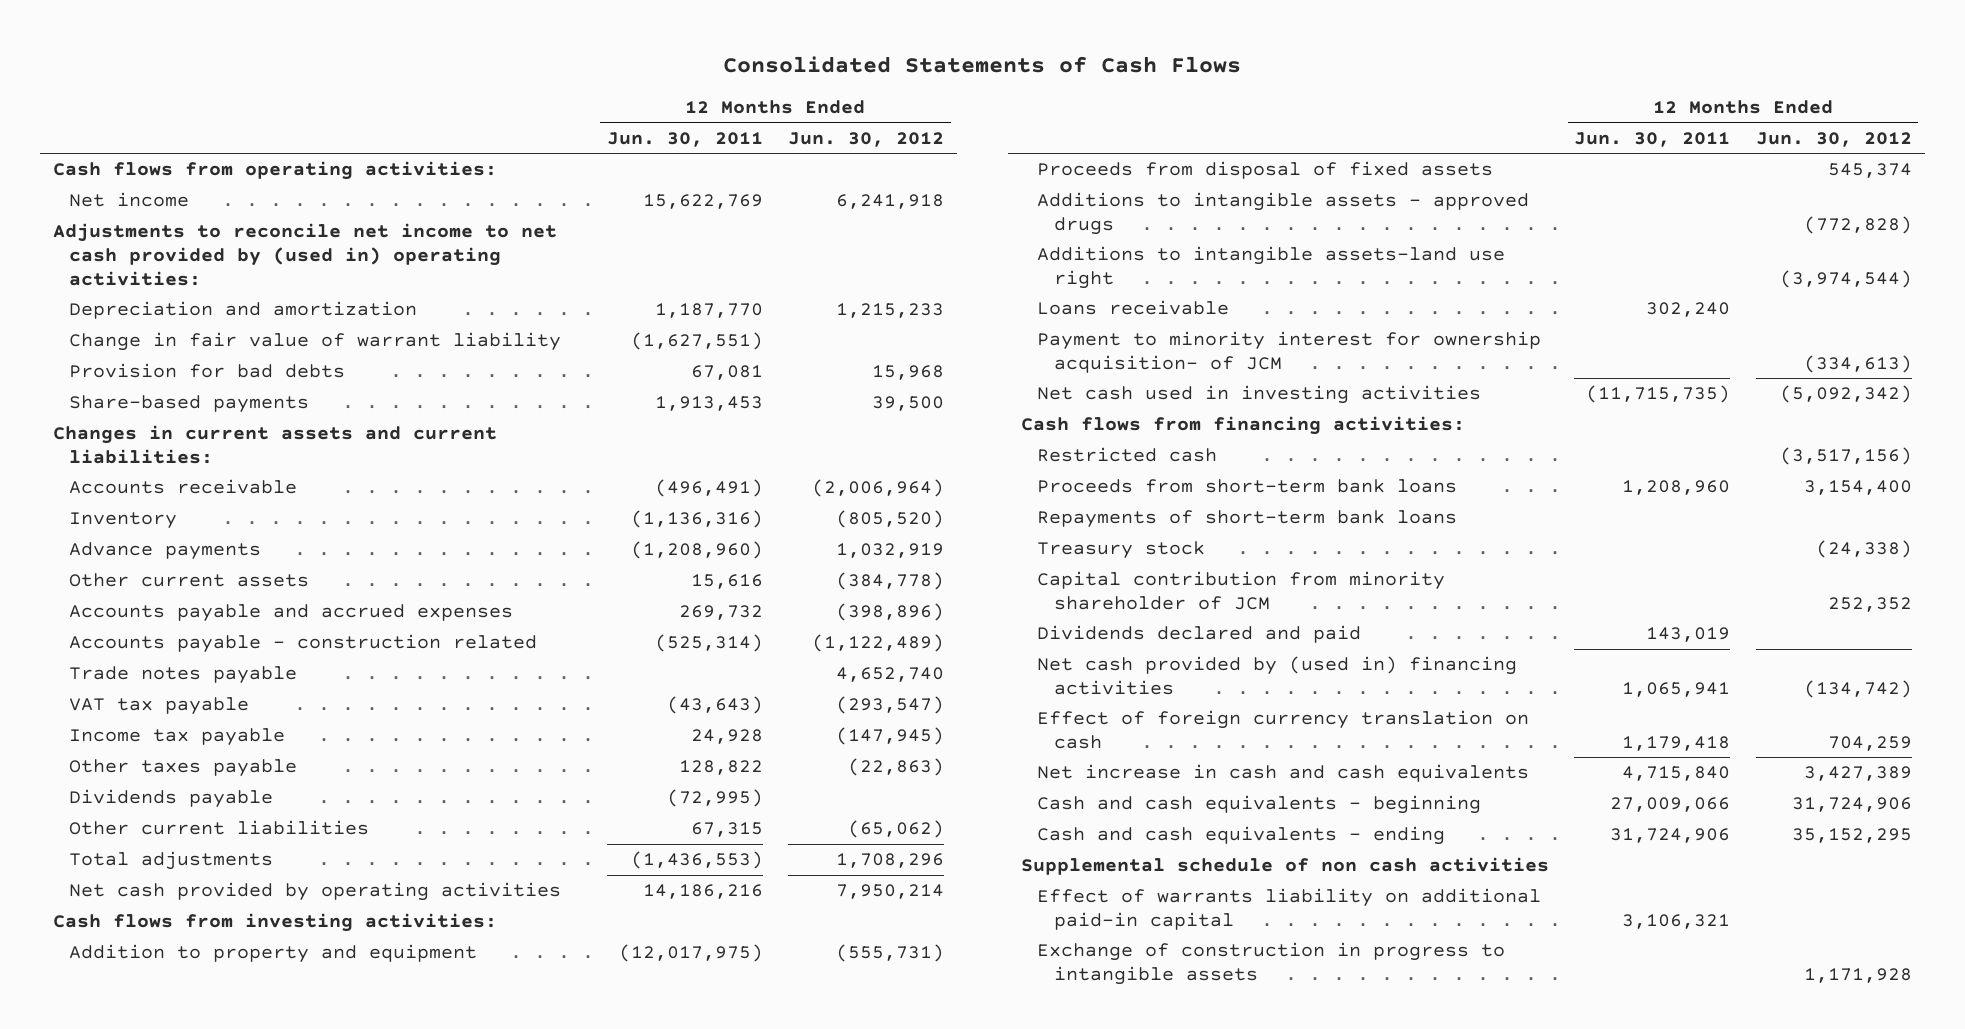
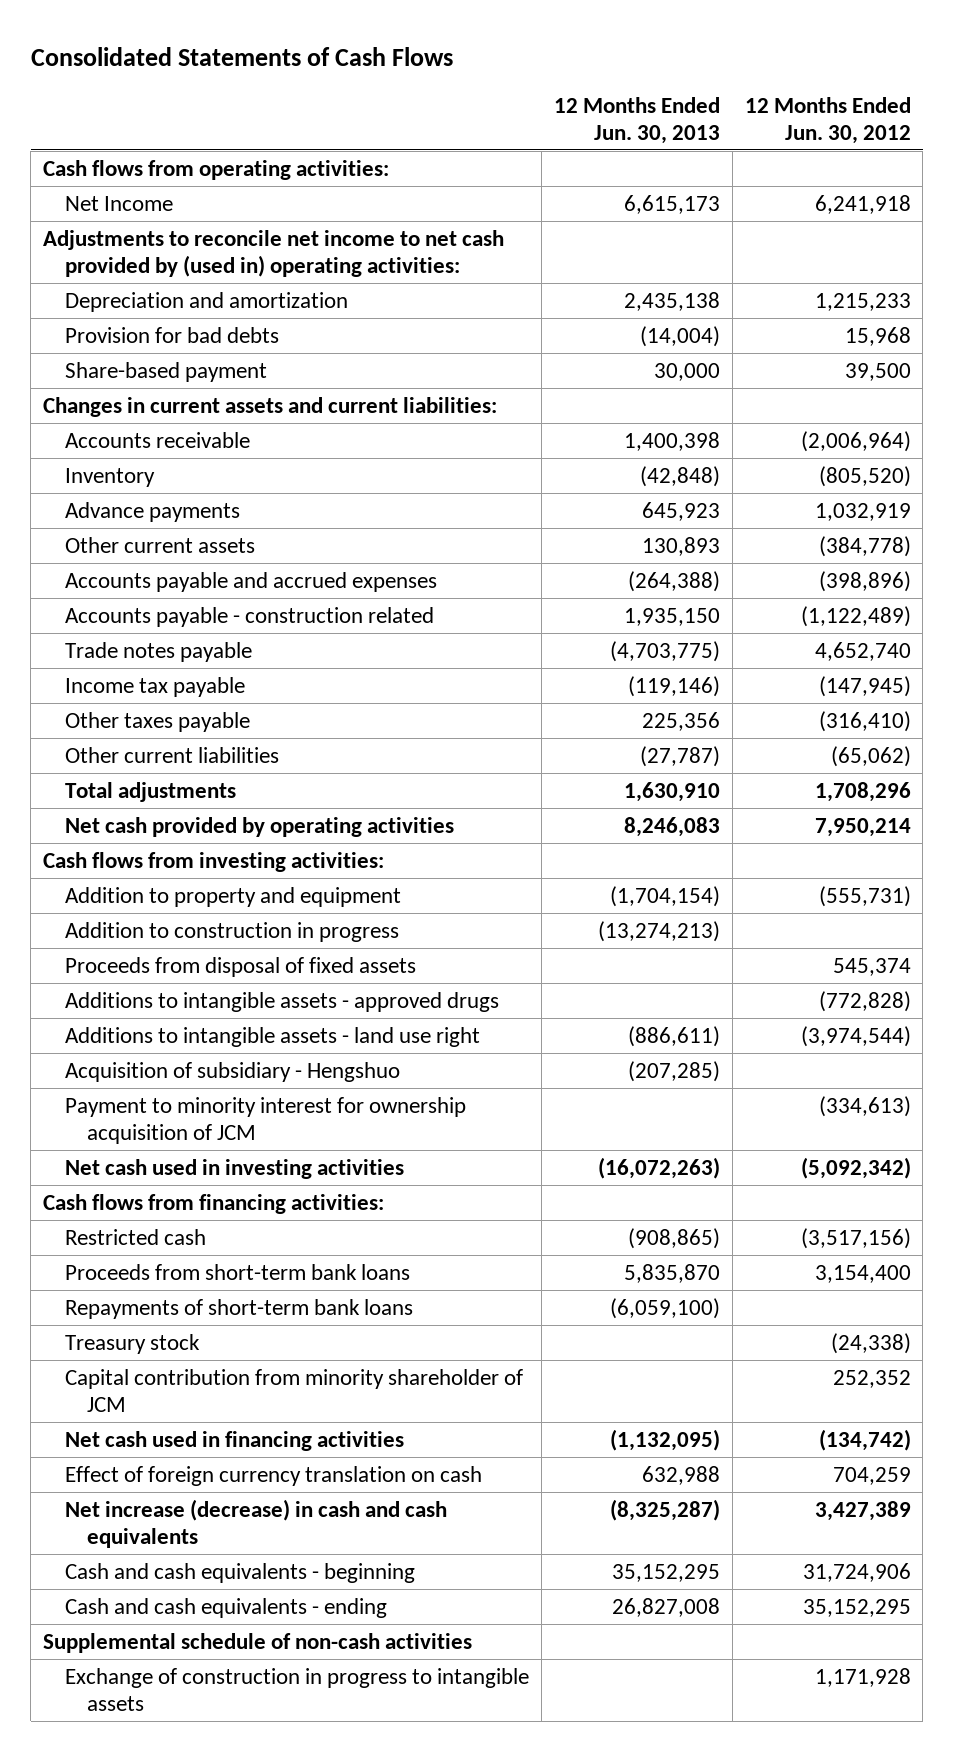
[606,131,763,147] Jun. 30, 2011 -> none
none -> [553,96,720,144] 12 Months Ended Jun. 30, 2013
[69,192,190,208] Net income -> [65,195,174,211] Net Income
[69,332,562,352] Change in fair value of warrant liability -> none
[69,395,310,414] Share-based payments -> [65,361,268,382] Share-based payment
[69,697,250,716] VAT tax payable -> none
[69,789,274,809] Dividends payable -> none
[848,758,945,777] (22,863) -> [818,710,911,732] (316,410)
none -> [65,921,400,942] Addition to construction in progress
[1037,300,1230,316] Loans receivable -> none
[1037,246,1506,290] Additions to intangible assets-land use right -> [65,1026,481,1047] Additions to intangible assets - land use right
none -> [65,1061,401,1082] Acquisition of subsidiary - Hengshuo
[1037,331,1542,374] Payment to minority interest for ownership acquisition- of JCM -> [65,1096,467,1144] Payment to minority interest for ownership acquisition of JCM
[1037,625,1362,644] Dividends declared and paid -> none
[1037,656,1518,696] Net cash provided by (used in) financing activities -> [65,1430,405,1451] Net cash used in financing activities
[1037,764,1530,783] Net increase in cash and cash equivalents -> [65,1498,448,1548] Net increase (decrease) in cash and cash equivalents
[1037,888,1542,931] Effect of warrants liability on additional paid-in capital -> none
[1020,857,1549,876] Supplemental schedule of non cash activities -> [42,1632,472,1653] Supplemental schedule of non-cash activities

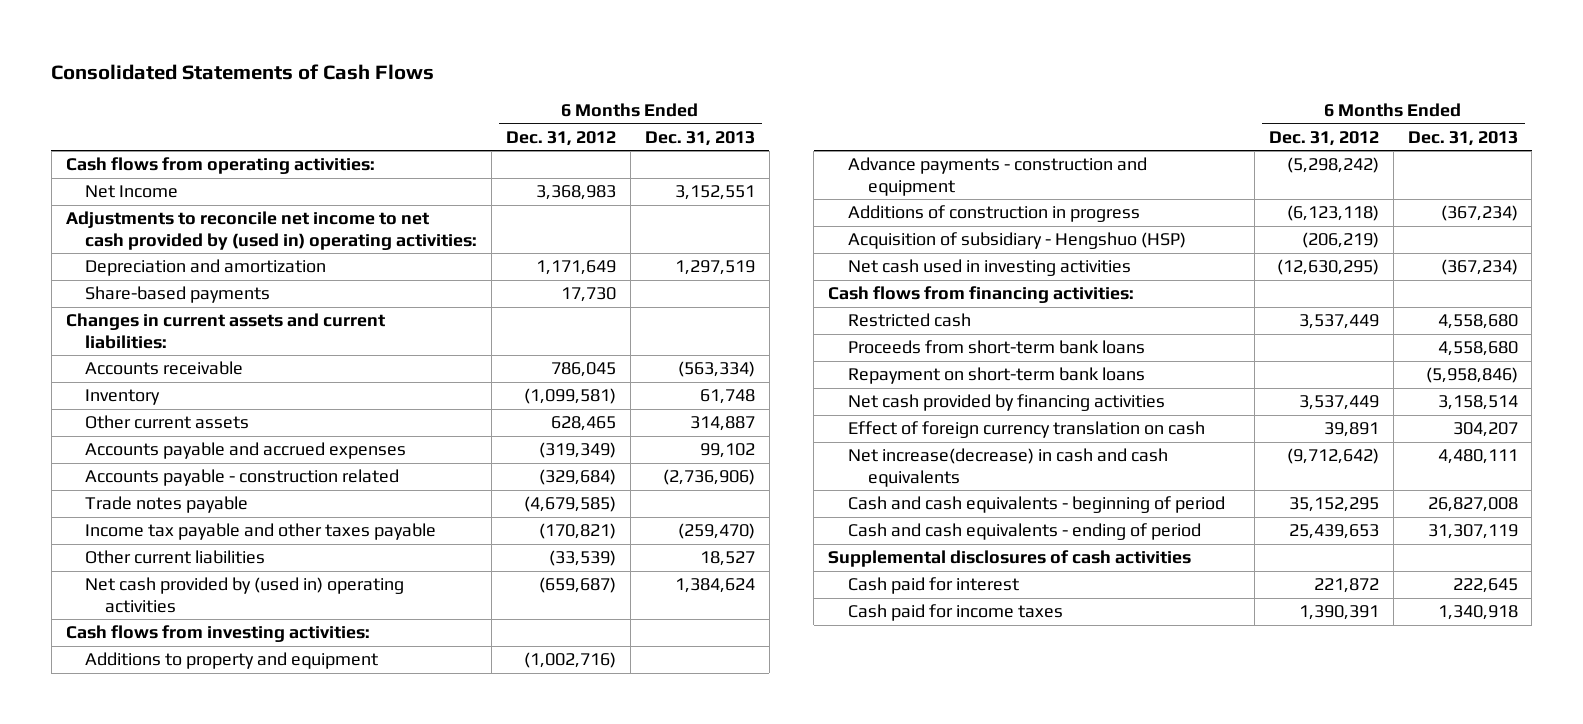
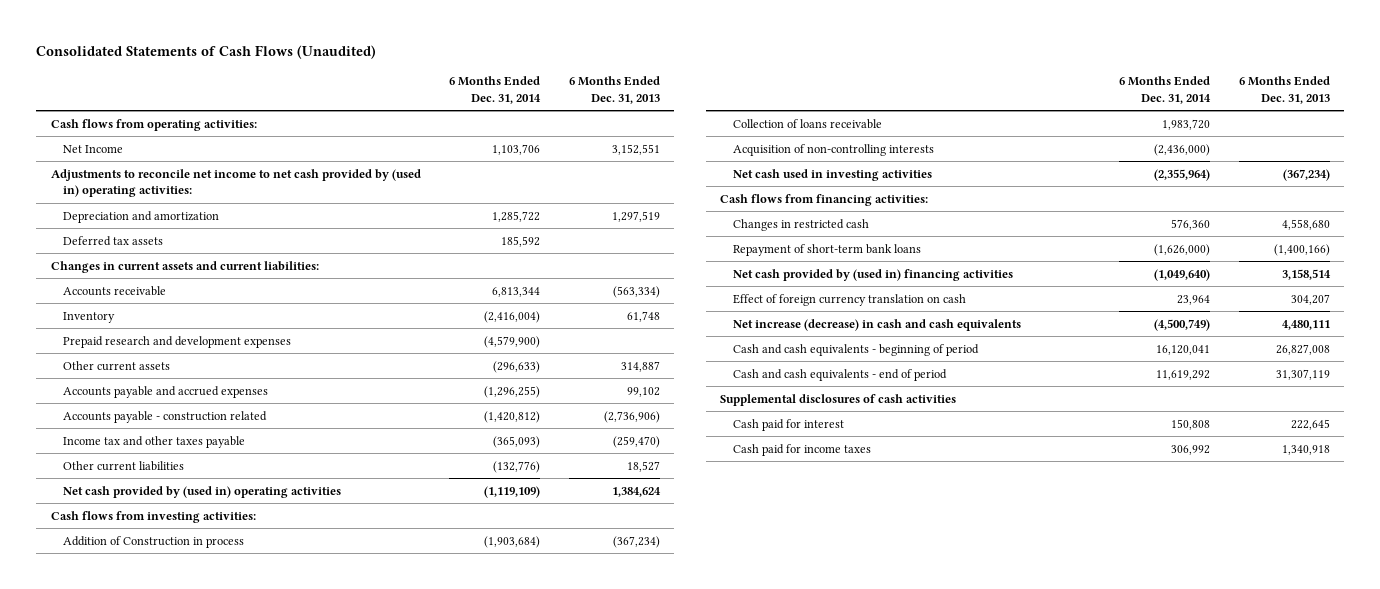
[51,63,435,80] Consolidated Statements of Cash Flows -> [36,44,377,59] Consolidated Statements of Cash Flows (Unaudited)
[506,130,617,146] Dec. 31, 2012 -> none
none -> [449,76,542,104] 6 Months Ended Dec. 31, 2014
[85,286,271,304] Share-based payments -> none
none -> [63,235,164,246] Deferred tax assets
none -> [63,335,292,348] Prepaid research and development expenses
[85,496,249,514] Trade notes payable -> none
[85,523,437,541] Income tax payable and other taxes payable -> [63,435,246,448] Income tax and other taxes payable
[85,652,379,670] Additions to property and equipment -> none
[848,157,1148,196] Advance payments - construction and equipment -> none
[848,232,1187,250] Acquisition of subsidiary - Hengshuo (HSP) -> none
[848,205,1141,223] Additions of construction in progress -> [63,535,245,548] Addition of Construction in process
none -> [733,118,883,129] Collection of loans receivable
none -> [733,143,935,156] Acquisition of non-controlling interests
[848,340,1146,355] Proceeds from short-term bank loans -> none
[848,313,972,328] Restricted cash -> [733,218,870,231] Changes in restricted cash
[848,367,1146,385] Repayment on short-term bank loans -> [733,243,922,256] Repayment of short-term bank loans
[1425,367,1518,384] (5,958,846) -> [1273,243,1330,256] (1,400,166)
[848,394,1166,412] Net cash provided by financing activities -> [733,268,1014,281] Net cash provided by (used in) financing activities
[848,448,1169,487] Net increase(decrease) in cash and cash equivalents -> [733,318,1022,331] Net increase (decrease) in cash and cash equivalents
[848,523,1202,541] Cash and cash equivalents - ending of period -> [733,368,948,381] Cash and cash equivalents - end of period

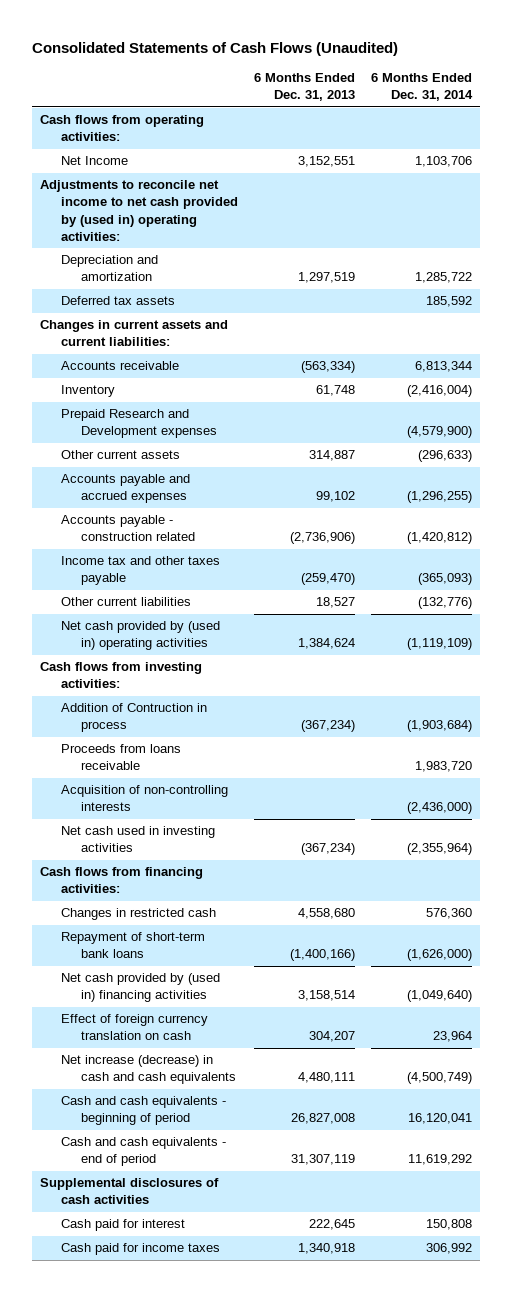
[63,335,292,348] Prepaid research and development expenses -> [60,409,218,439] Prepaid Research and Development expenses
[63,535,245,548] Addition of Construction in process -> [60,703,207,733] Addition of Contruction in process
[733,118,883,129] Collection of loans receivable -> [60,744,181,771] Proceeds from loans receivable

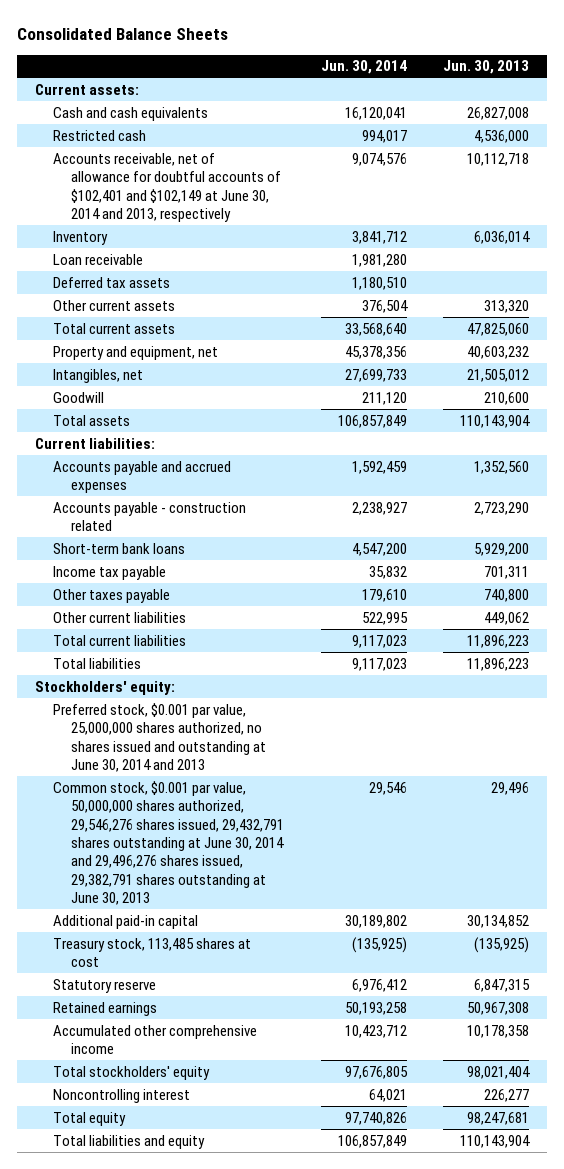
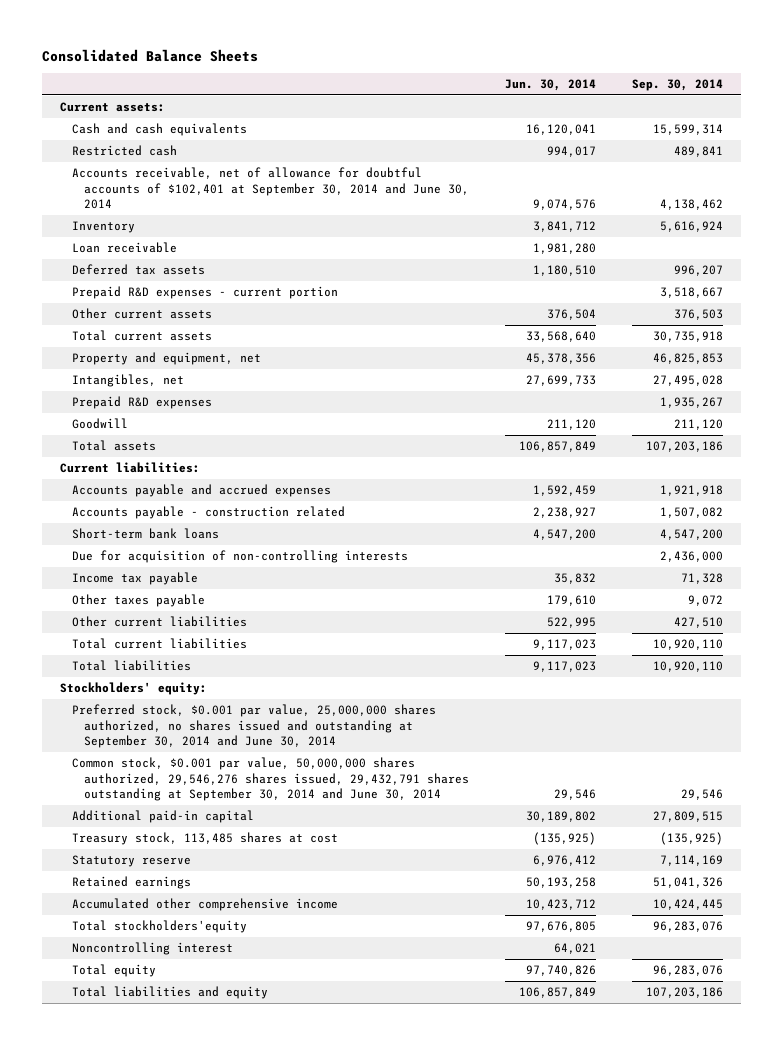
[442,60,529,75] Jun. 30, 2013 -> none
none -> [631,79,723,92] Sep. 30, 2014
[53,152,282,223] Accounts receivable, net of allowance for doubtful accounts of $102,401 and $102,149 at June 30, 2014 and 2013, respectively -> [71,167,470,210] Accounts receivable, net of allowance for doubtful accounts of $102,401 at September 30, 2014 and June 30, 2014
none -> [71,286,338,300] Prepaid R&D expenses - current portion
none -> [71,396,212,410] Prepaid R&D expenses
none -> [71,550,408,564] Due for acquisition of non-controlling interests
[53,702,267,773] Preferred stock, $0.001 par value, 25,000,000 shares authorized, no shares issued and outstanding at June 30, 2014 and 2013 -> [71,704,436,749] Preferred stock, $0.001 par value, 25,000,000 shares authorized, no shares issued and outstanding at September 30, 2014 and June 30, 2014
[53,780,285,906] Common stock, $0.001 par value, 50,000,000 shares authorized, 29,546,276 shares issued, 29,432,791 shares outstanding at June 30, 2014 and 29,496,276 shares issued, 29,382,791 shares outstanding at June 30, 2013 -> [71,757,470,802] Common stock, $0.001 par value, 50,000,000 shares authorized, 29,546,276 shares issued, 29,432,791 shares outstanding at September 30, 2014 and June 30, 2014
[53,1065,211,1080] Total stockholders' equity -> [71,920,247,934] Total stockholders'equity

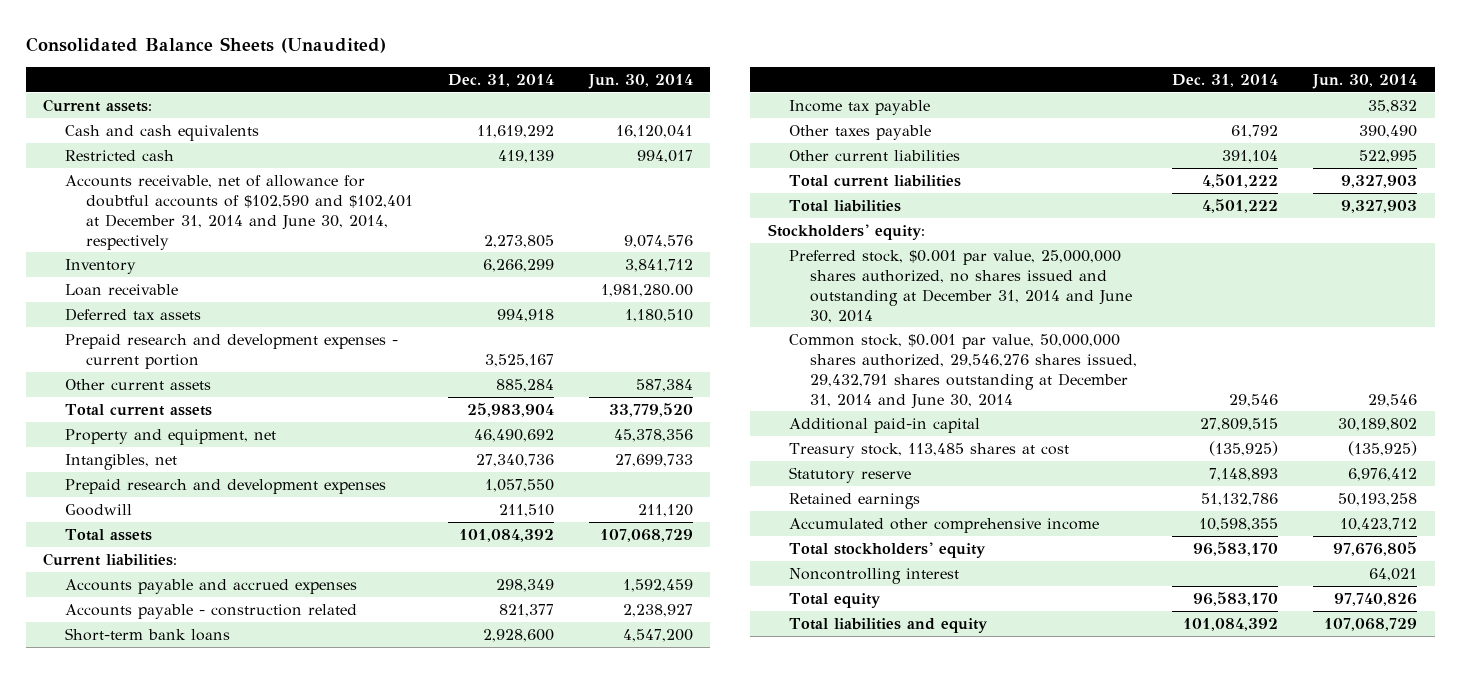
[41,48,258,62] Consolidated Balance Sheets -> [25,36,386,53] Consolidated Balance Sheets (Unaudited)
[631,79,723,92] Sep. 30, 2014 -> none
none -> [447,74,554,88] Dec. 31, 2014
[71,167,470,210] Accounts receivable, net of allowance for doubtful accounts of $102,401 at September 30, 2014 and June 30, 2014 -> [64,174,413,250] Accounts receivable, net of allowance for doubtful accounts of $102,590 and $102,401 at December 31, 2014 and June 30, 2014, respectively
[532,243,596,255] 1,981,280 -> [600,283,693,297] 1,981,280.00
[71,286,338,300] Prepaid R&D expenses - current portion -> [64,333,398,369] Prepaid research and development expenses - current portion
[546,309,596,321] 376,504 -> [635,378,693,392] 587,384
[525,331,596,343] 33,568,640 -> [608,402,693,417] 33,779,520
[71,396,212,410] Prepaid R&D expenses -> [64,478,386,494] Prepaid research and development expenses
[518,441,596,453] 106,857,849 -> [599,528,693,542] 107,068,729
[71,550,408,564] Due for acquisition of non-controlling interests -> none
[546,595,596,607] 179,610 -> [1359,124,1418,138] 390,490
[532,639,596,651] 9,117,023 -> [1341,174,1418,188] 9,327,903
[532,661,596,673] 9,117,023 -> [1341,199,1418,213] 9,327,903
[71,704,436,749] Preferred stock, $0.001 par value, 25,000,000 shares authorized, no shares issued and outstanding at September 30, 2014 and June 30, 2014 -> [789,249,1133,323] Preferred stock, $0.001 par value, 25,000,000 shares authorized, no shares issued and outstanding at December 31, 2014 and June 30, 2014
[71,757,470,802] Common stock, $0.001 par value, 50,000,000 shares authorized, 29,546,276 shares issued, 29,432,791 shares outstanding at September 30, 2014 and June 30, 2014 -> [789,333,1138,409] Common stock, $0.001 par value, 50,000,000 shares authorized, 29,546,276 shares issued, 29,432,791 shares outstanding at December 31, 2014 and June 30, 2014
[71,920,247,934] Total stockholders'equity -> [789,541,987,558] Total stockholders' equity
[518,987,596,999] 106,857,849 -> [1324,617,1418,631] 107,068,729

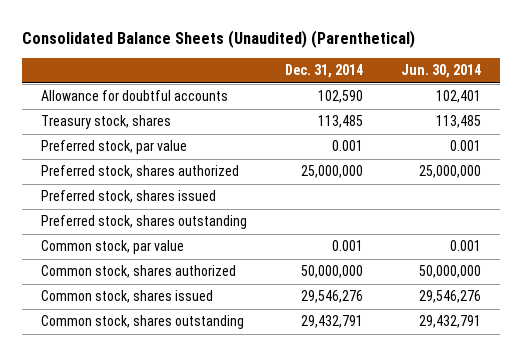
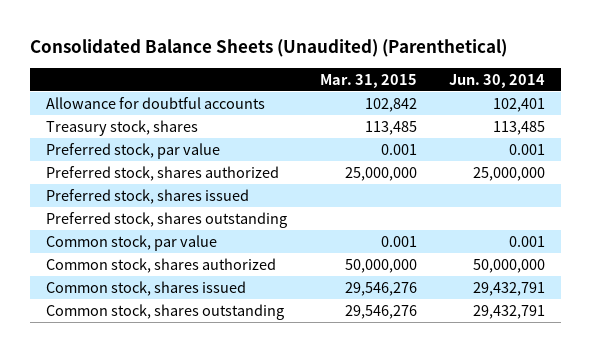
[285,64,364,79] Dec. 31, 2014 -> none
none -> [319,73,417,88] Mar. 31, 2015
[419,290,482,304] 29,546,276 -> [472,281,545,296] 29,432,791

